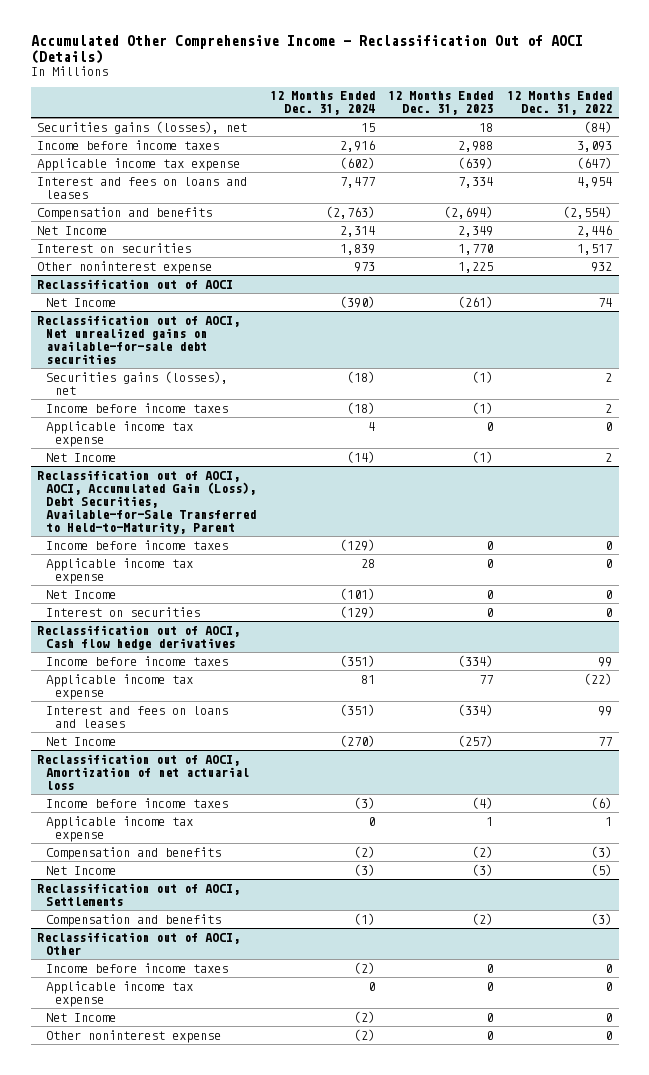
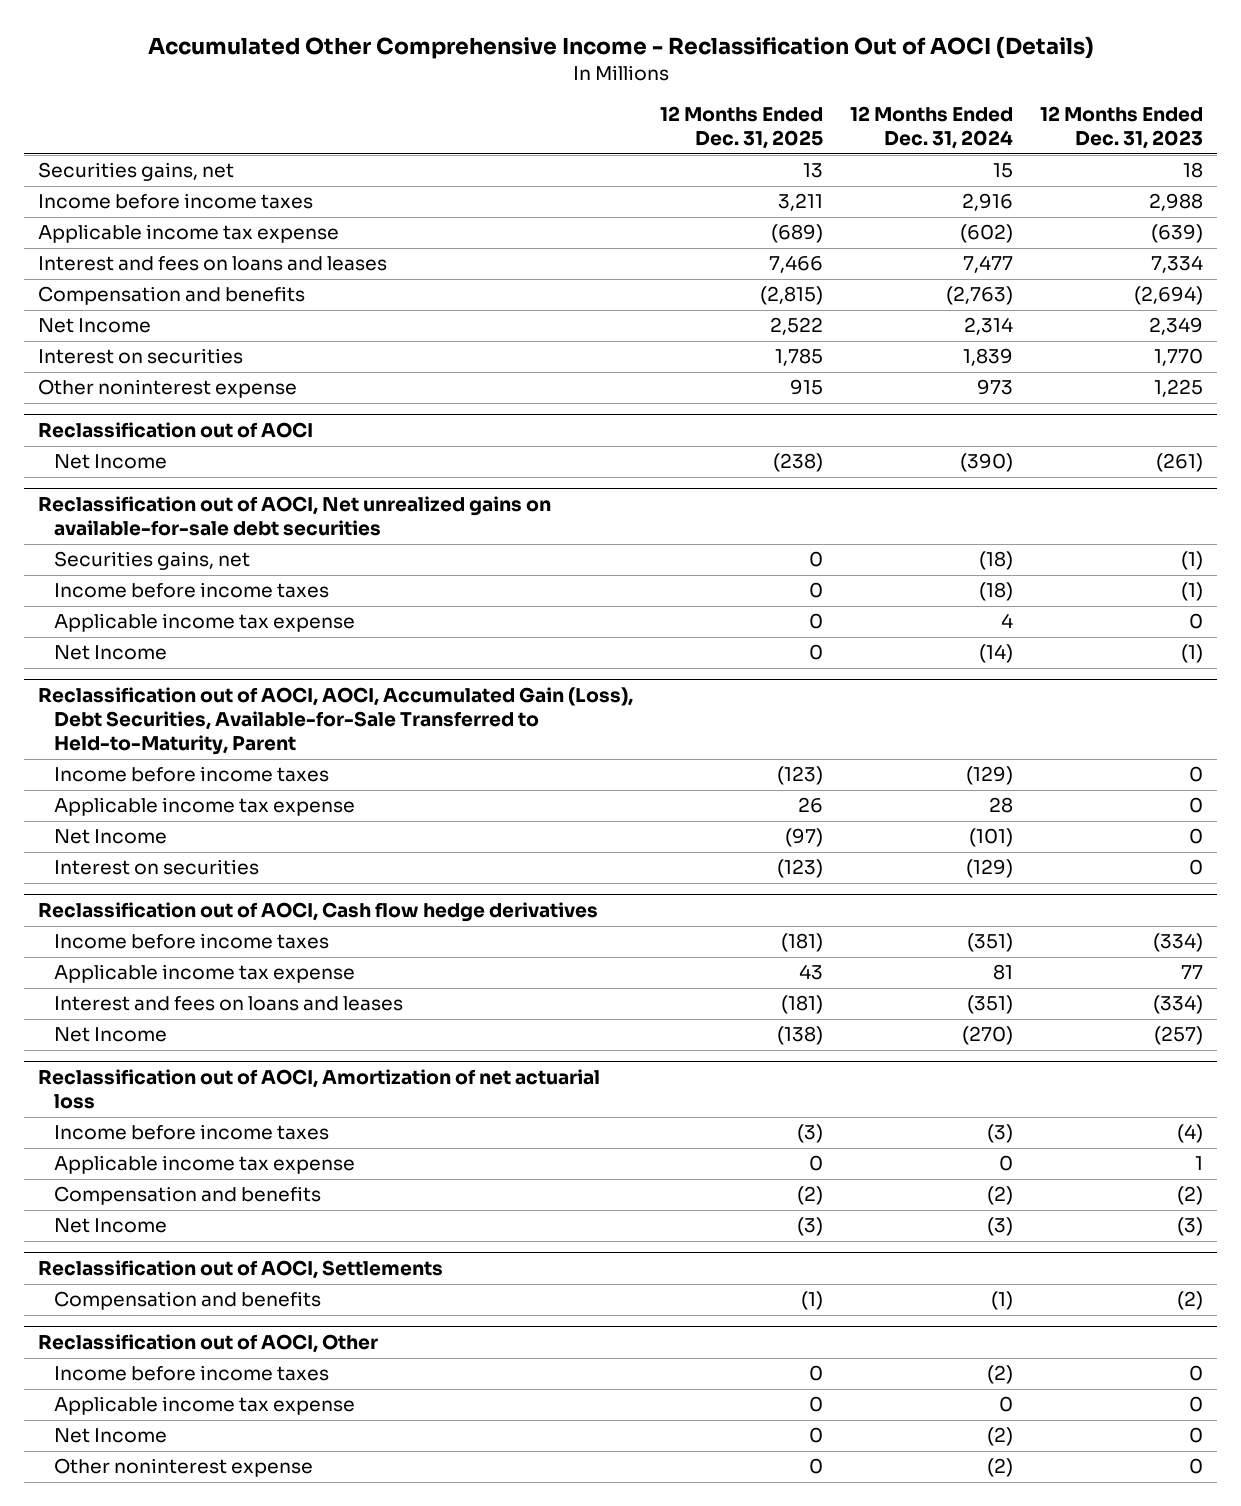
[506,91,612,116] 12 Months Ended Dec. 31, 2022 -> none
none -> [660,106,824,150] 12 Months Ended Dec. 31, 2025
[37,120,248,134] Securities gains (losses), net -> [37,162,234,182] Securities gains, net
[46,370,229,395] Securities gains (losses), net -> [53,551,250,571] Securities gains, net

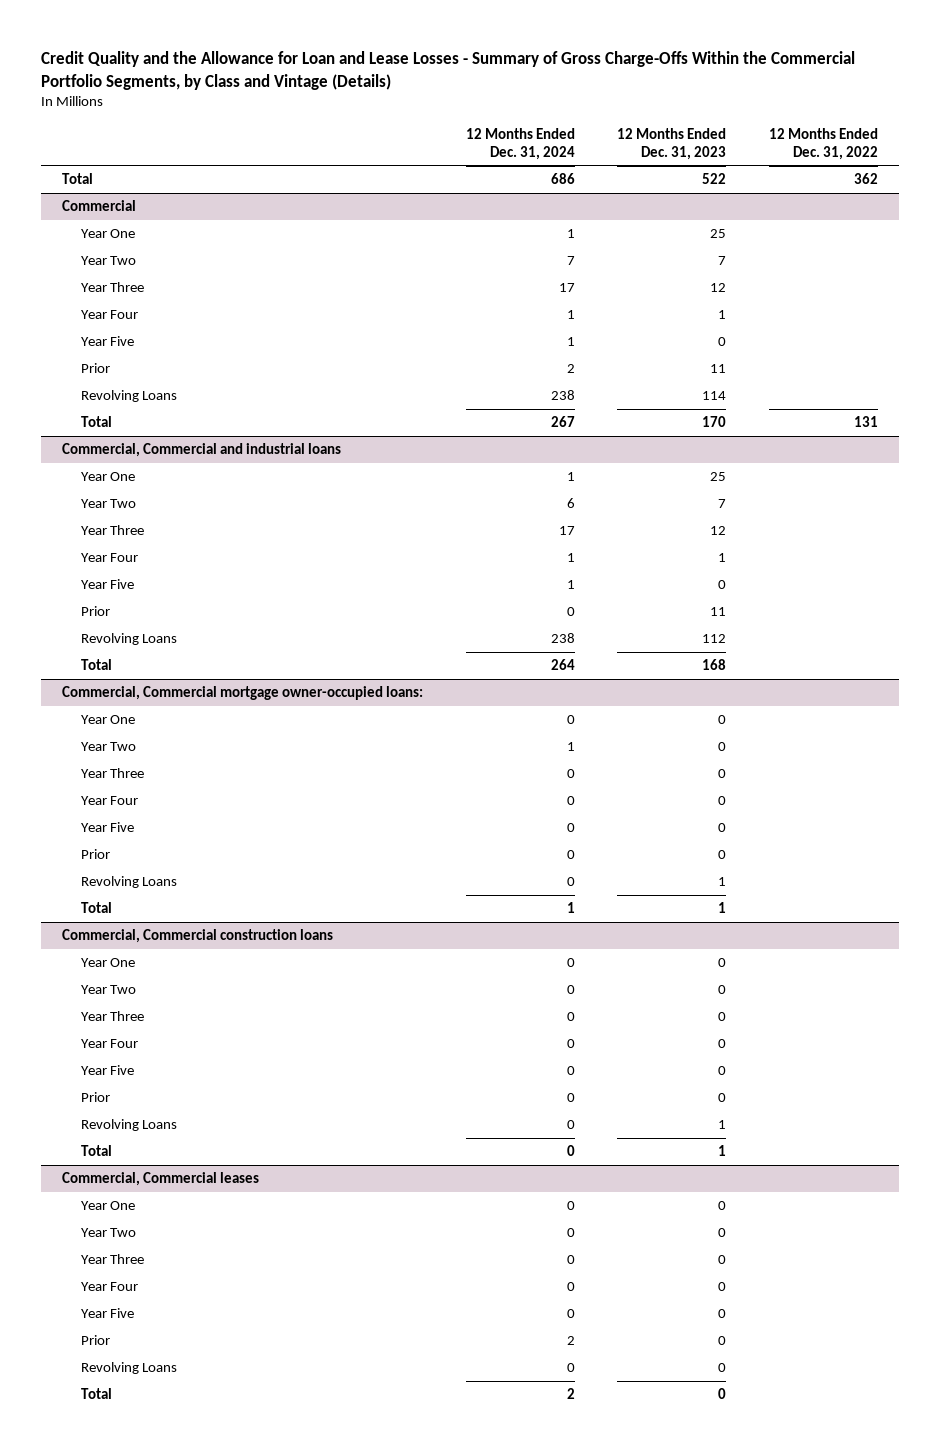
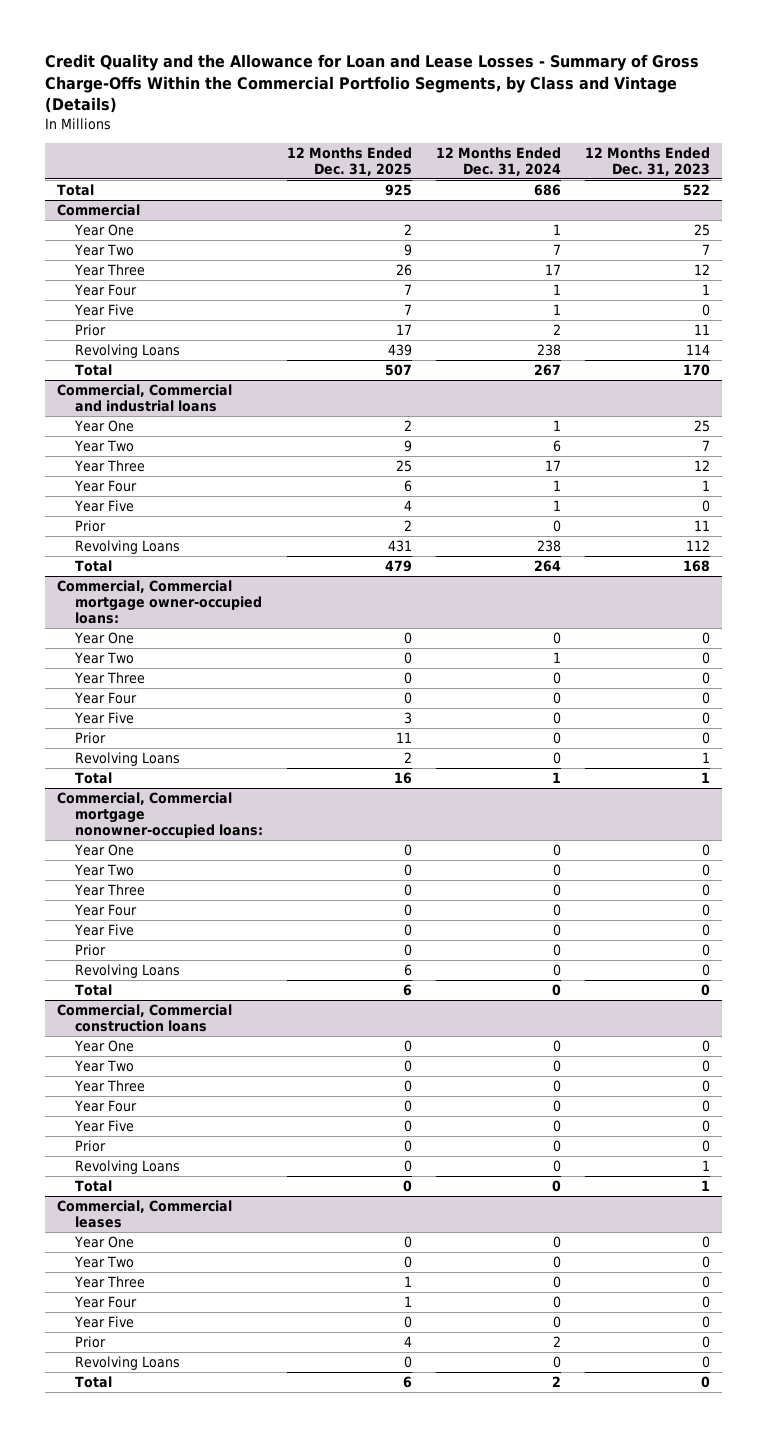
[768,128,878,160] 12 Months Ended Dec. 31, 2022 -> none
none -> [286,146,412,176] 12 Months Ended Dec. 31, 2025
none -> [57,792,263,839] Commercial, Commercial mortgage nonowner-occupied loans:
none -> [73,844,134,857] Year One
none -> [73,864,134,877] Year Two
none -> [73,884,145,897] Year Three
none -> [73,904,137,917] Year Four
none -> [73,924,134,937] Year Five
none -> [74,944,106,957] Prior
none -> [74,964,180,979] Revolving Loans
none -> [74,984,112,997] Total

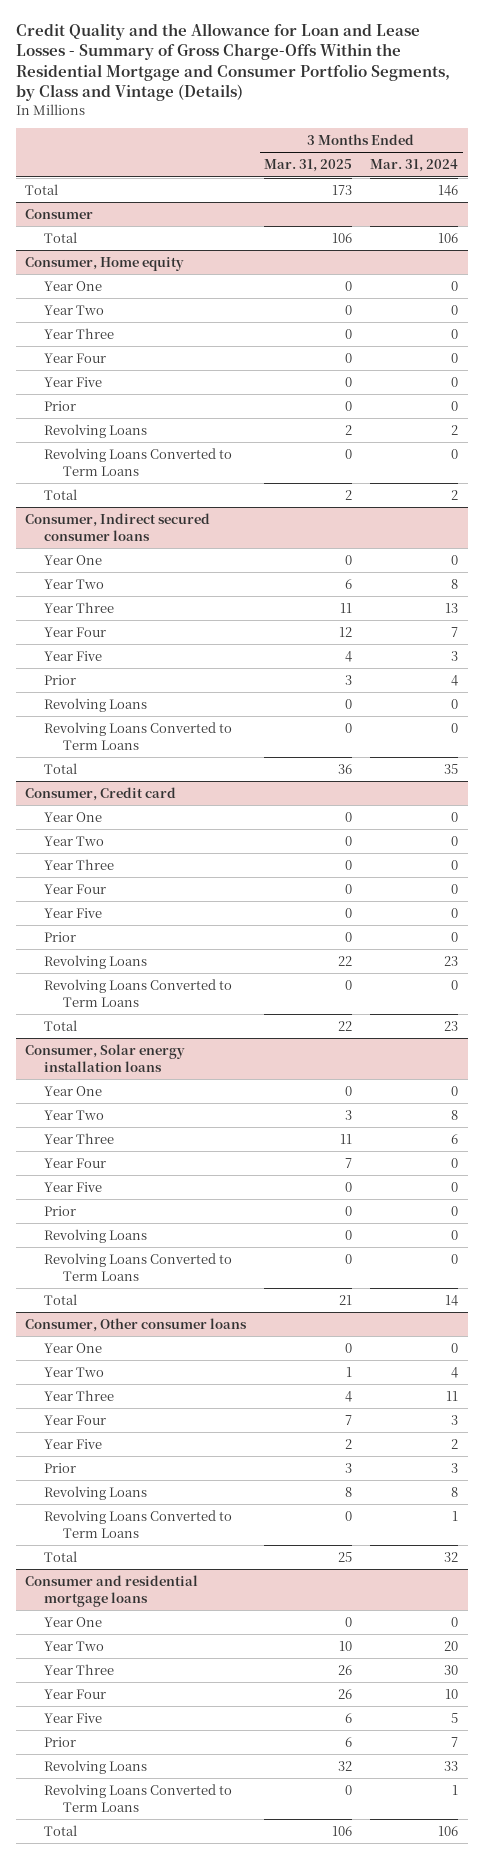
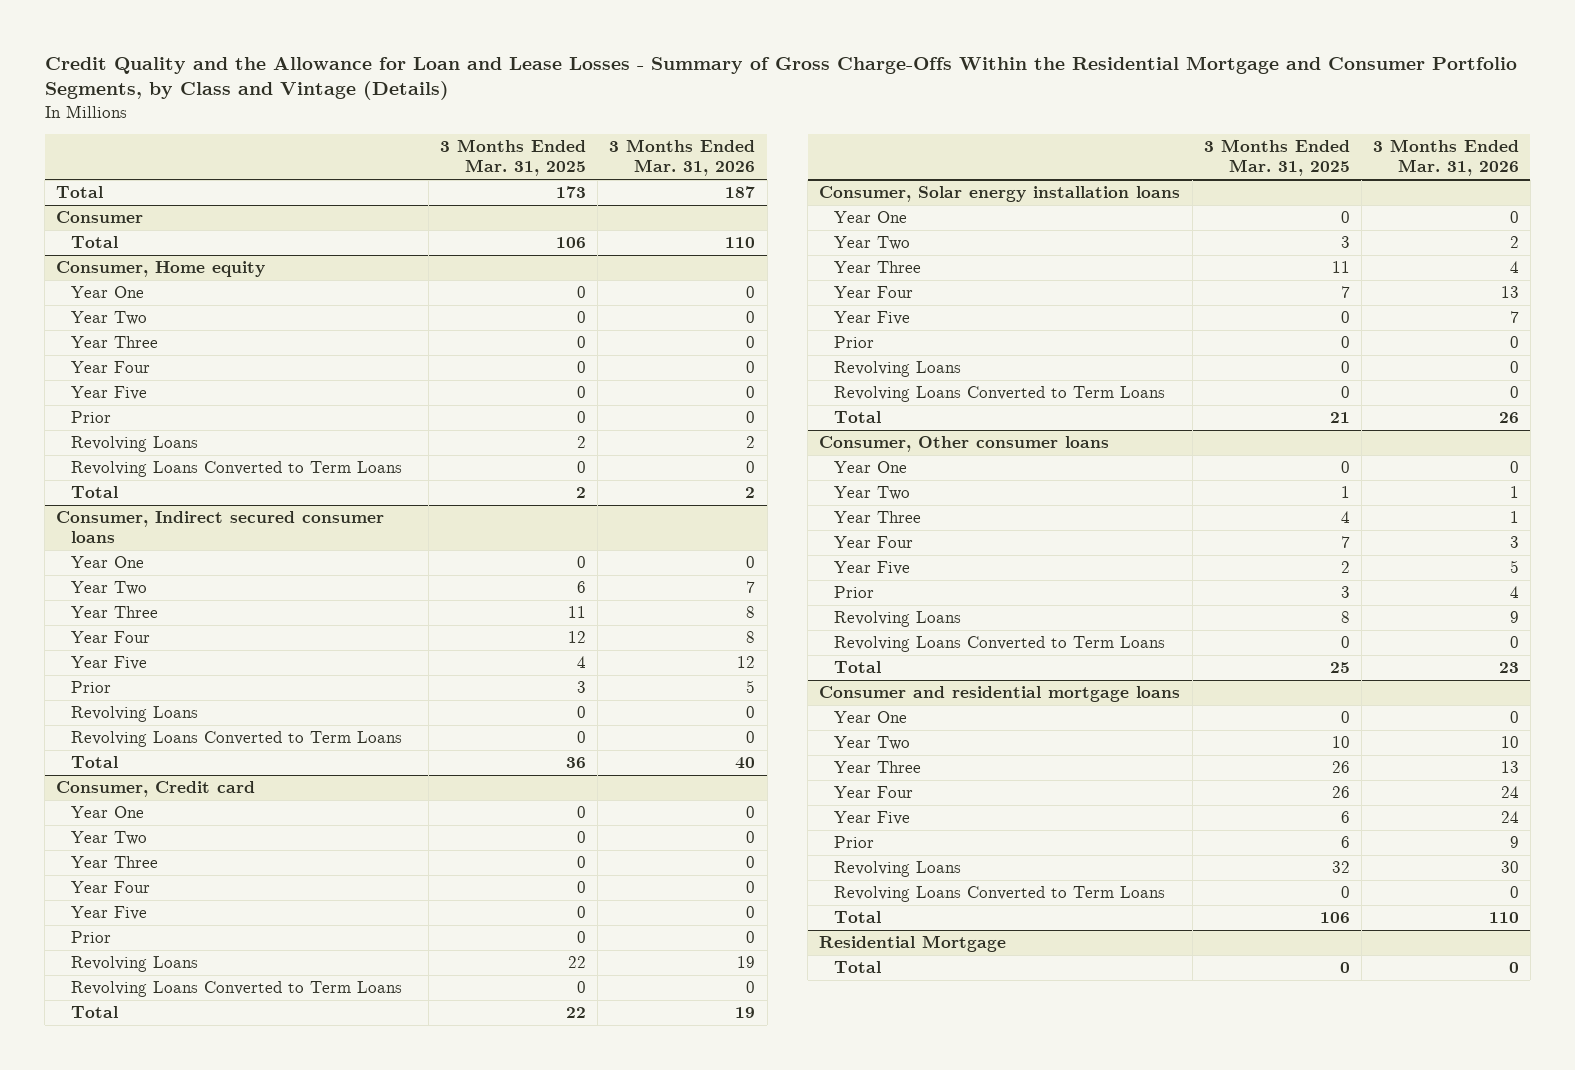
[370,159,459,173] Mar. 31, 2024 -> none
none -> [609,139,756,176] 3 Months Ended Mar. 31, 2026
none -> [819,935,1007,953] Residential Mortgage
none -> [834,961,882,974] Total

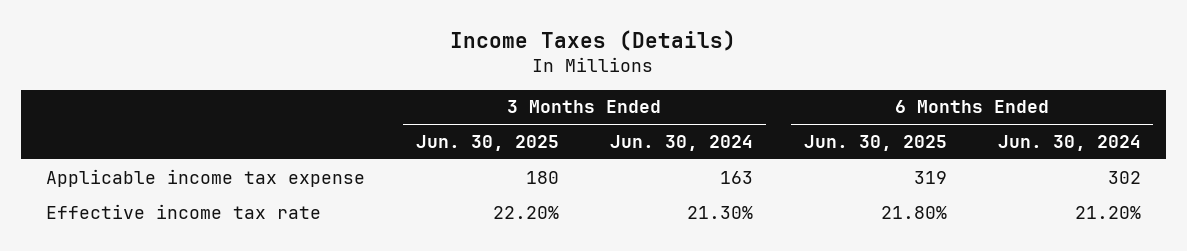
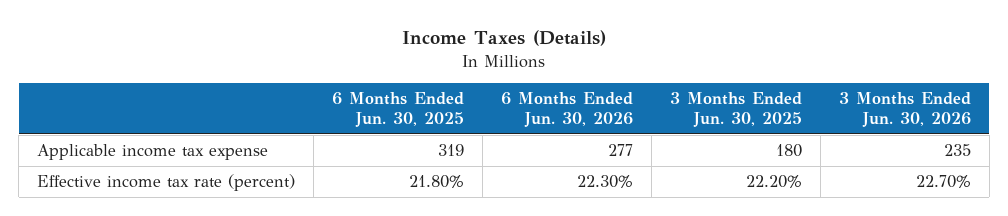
[609,134,753,151] Jun. 30, 2024 -> none
[997,134,1141,151] Jun. 30, 2024 -> none
none -> [501,92,634,128] 6 Months Ended Jun. 30, 2026
none -> [838,92,971,128] 3 Months Ended Jun. 30, 2026
[46,203,322,219] Effective income tax rate -> [37,174,296,192] Effective income tax rate (percent)

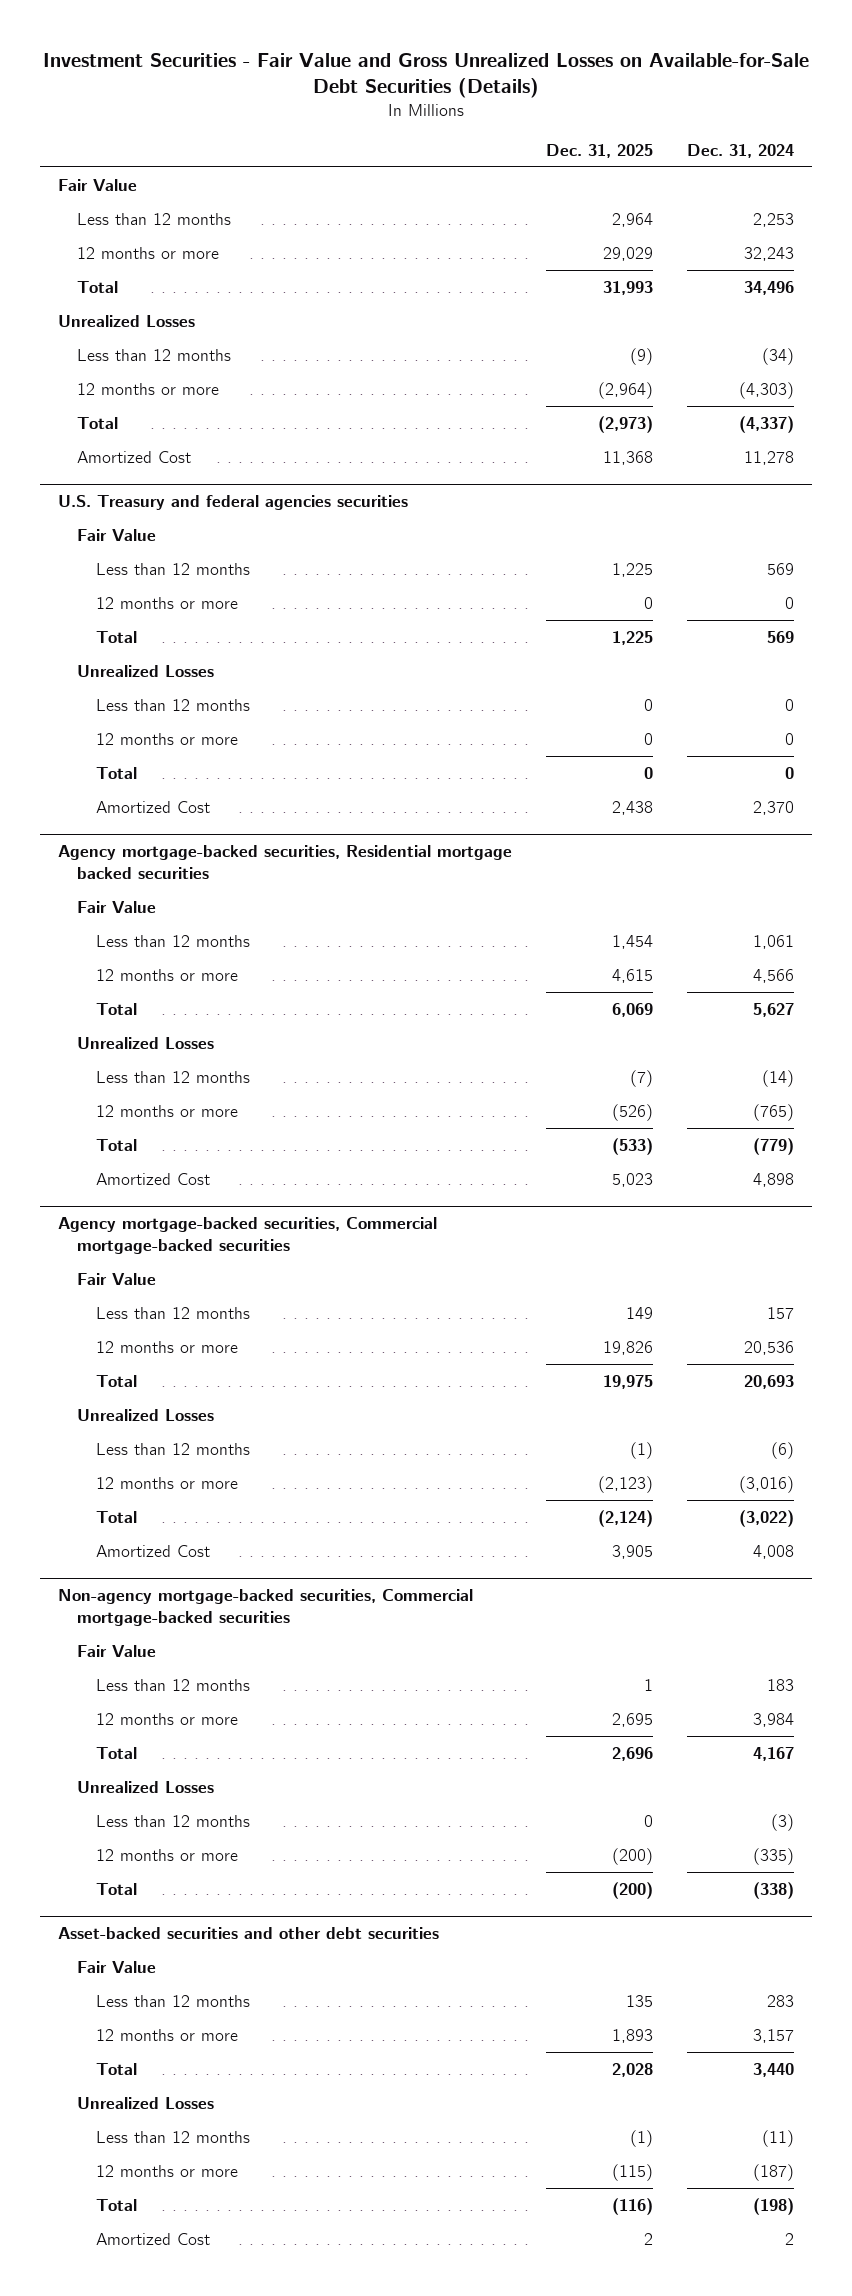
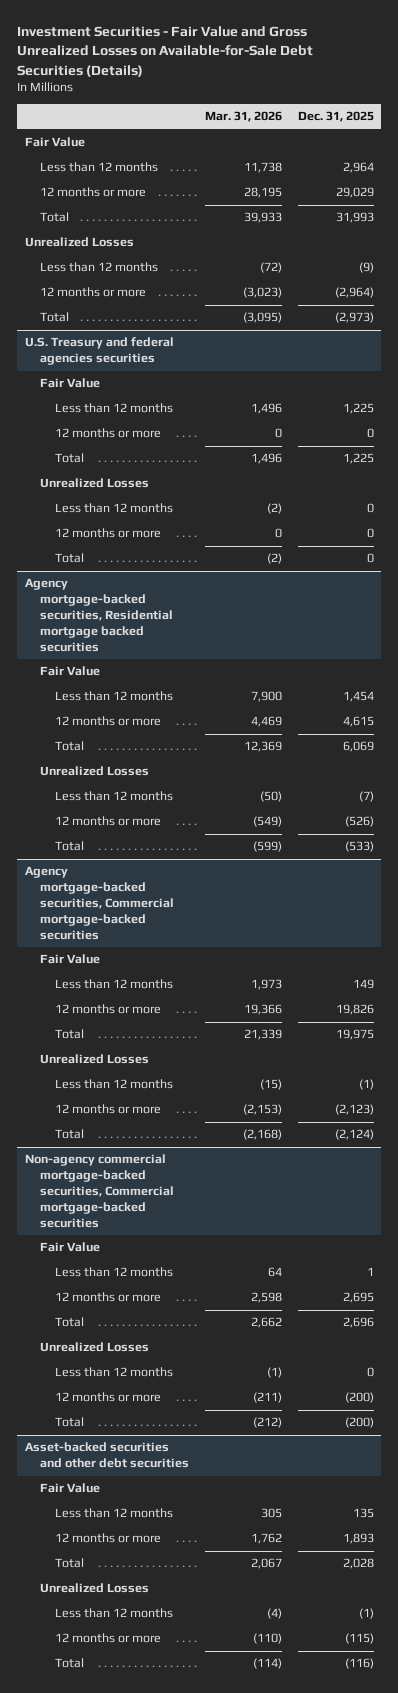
[687,143,795,158] Dec. 31, 2024 -> none
none -> [204,111,282,123] Mar. 31, 2026
[76,450,191,463] Amortized Cost -> none
[95,800,210,813] Amortized Cost -> none
[95,1172,210,1185] Amortized Cost -> none
[95,1544,210,1557] Amortized Cost -> none
[57,1589,473,1626] Non-agency mortgage-backed securities, Commercial mortgage-backed securities -> [24,1154,174,1228] Non-agency commercial mortgage-backed securities, Commercial mortgage-backed securities
[95,2232,210,2245] Amortized Cost -> none

